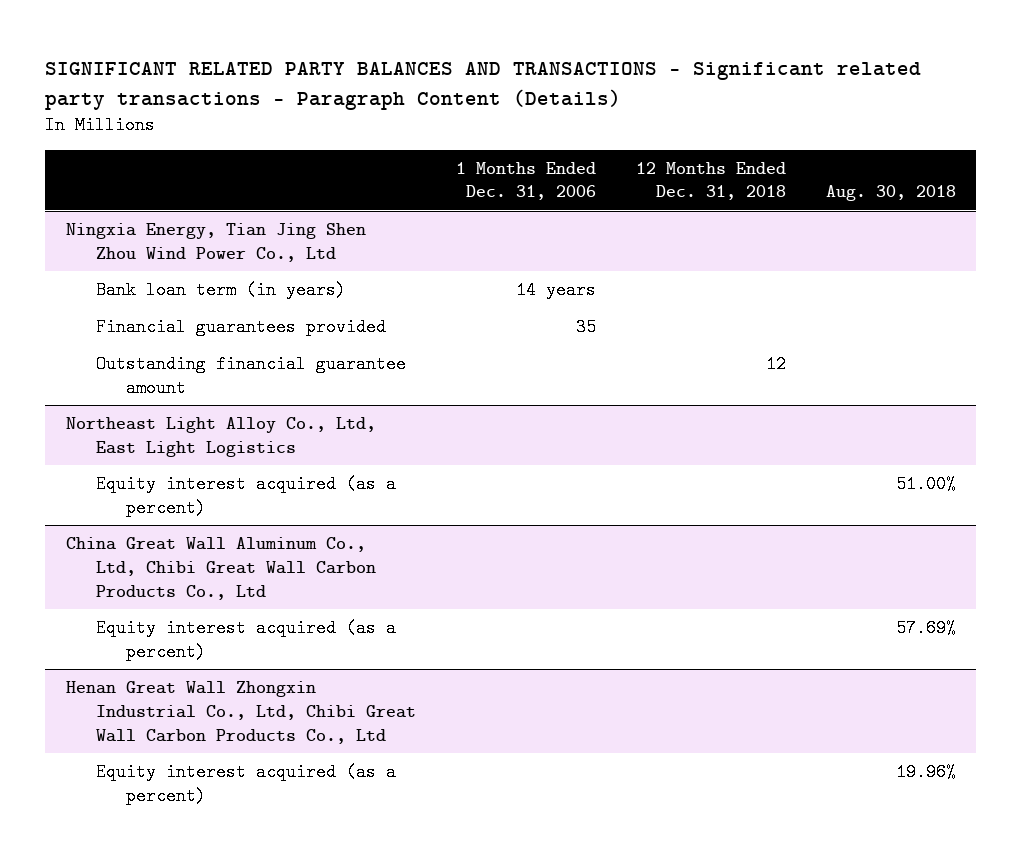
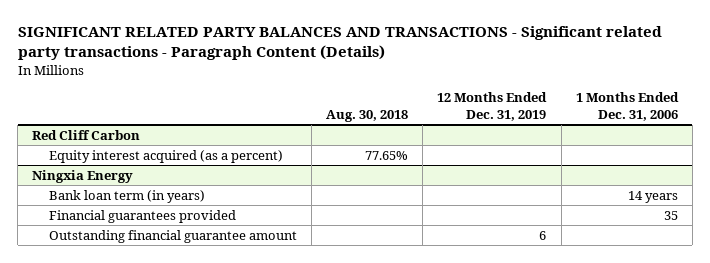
[636,161,787,201] 12 Months Ended Dec. 31, 2018 -> none
none -> [437,92,548,121] 12 Months Ended Dec. 31, 2019
none -> [32,129,141,140] Red Cliff Carbon
none -> [48,149,283,163] Equity interest acquired (as a percent)
[65,223,366,262] Ningxia Energy, Tian Jing Shen Zhou Wind Power Co., Ltd -> [32,169,134,183] Ningxia Energy
[65,417,376,457] Northeast Light Alloy Co., Ltd, East Light Logistics -> none
[95,475,396,517] Equity interest acquired (as a percent) -> none
[65,537,376,600] China Great Wall Aluminum Co., Ltd, Chibi Great Wall Carbon Products Co., Ltd -> none
[95,619,396,661] Equity interest acquired (as a percent) -> none
[65,681,416,744] Henan Great Wall Zhongxin Industrial Co., Ltd, Chibi Great Wall Carbon Products Co., Ltd -> none
[95,763,396,805] Equity interest acquired (as a percent) -> none

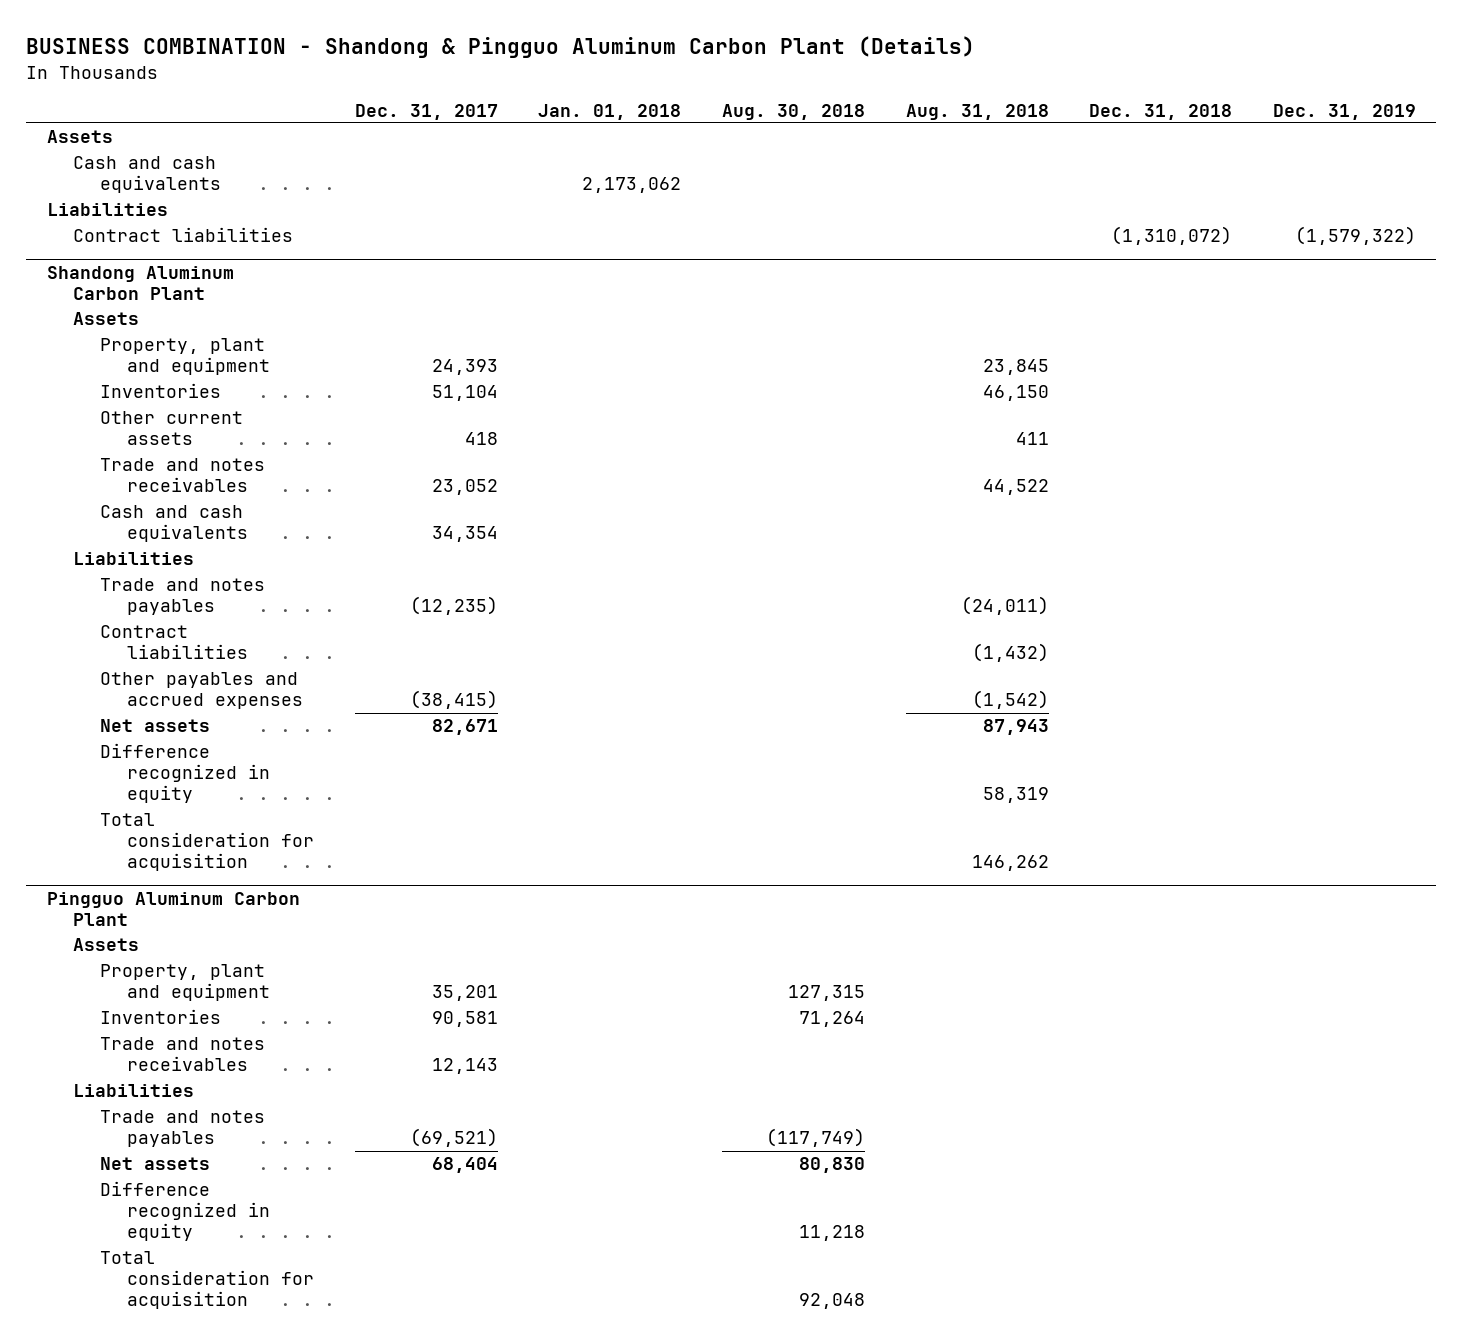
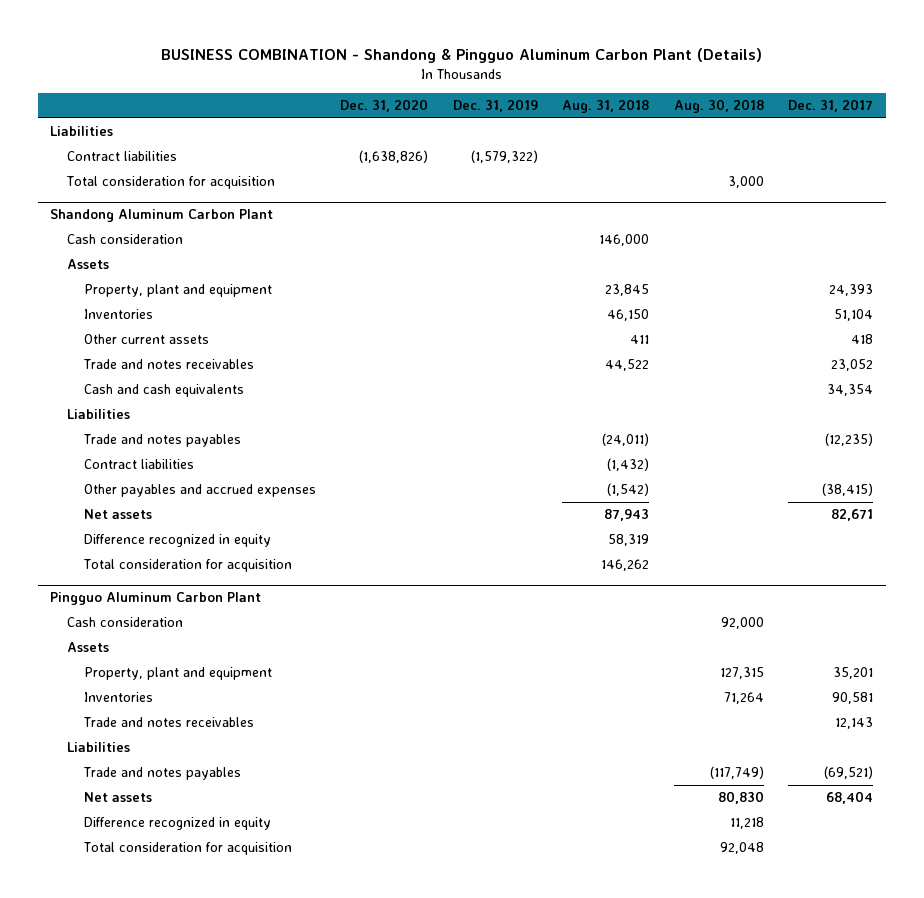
[538,103,682,120] Jan. 01, 2018 -> none
[1089,103,1233,120] Dec. 31, 2018 -> none
none -> [340,99,429,113] Dec. 31, 2020
[46,130,113,144] Assets -> none
[73,156,222,194] Cash and cash equivalents -> none
none -> [65,176,275,190] Total consideration for acquisition
none -> [66,234,183,245] Cash consideration
none -> [66,617,183,628] Cash consideration

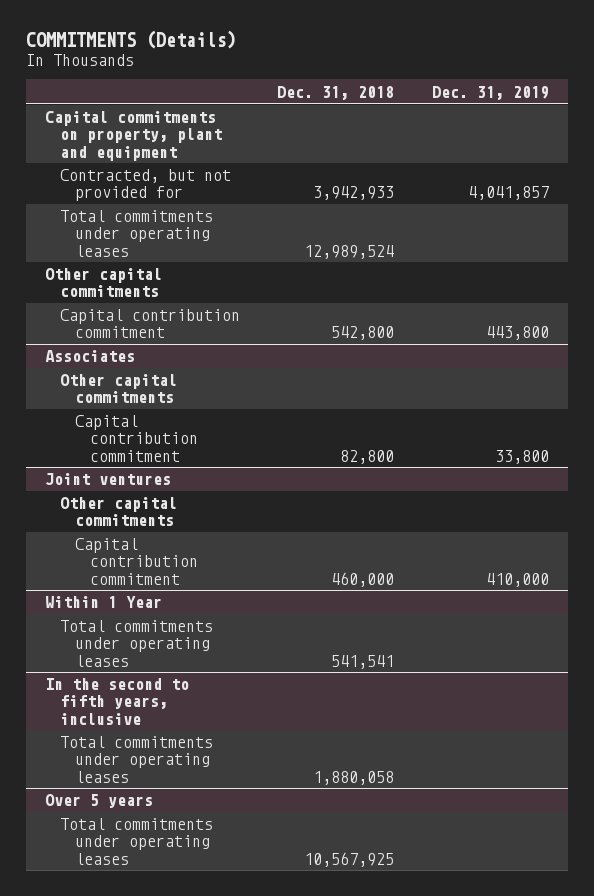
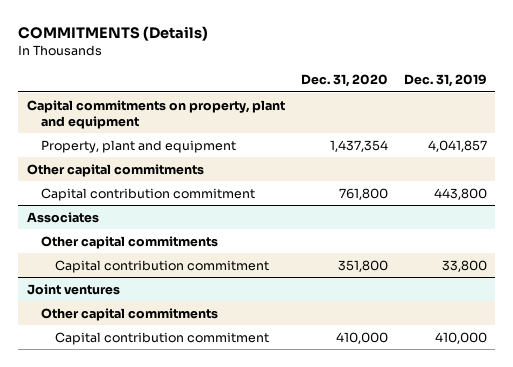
[277,85,395,100] Dec. 31, 2018 -> none
none -> [300,74,388,88] Dec. 31, 2020
[59,210,213,257] Total commitments under operating leases -> none
[59,169,231,202] Contracted, but not provided for -> [40,139,236,153] Property, plant and equipment
[44,596,162,609] Within 1 Year -> none
[59,620,213,667] Total commitments under operating leases -> none
[44,678,189,725] In the second to fifth years, inclusive -> none
[59,736,213,783] Total commitments under operating leases -> none
[44,794,153,809] Over 5 years -> none
[59,818,213,865] Total commitments under operating leases -> none

